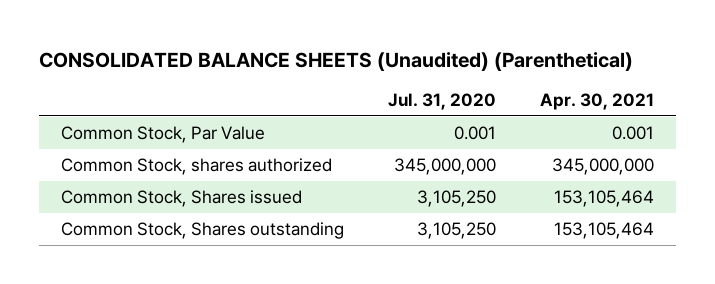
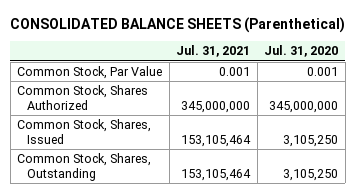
[39,51,634,71] CONSOLIDATED BALANCE SHEETS (Unaudited) (Parenthetical) -> [10,17,346,34] CONSOLIDATED BALANCE SHEETS (Parenthetical)
[539,93,654,111] Apr. 30, 2021 -> none
none -> [176,45,251,58] Jul. 31, 2021
[61,158,333,176] Common Stock, shares authorized -> [17,84,149,110] Common Stock, Shares Authorized
[61,190,303,208] Common Stock, Shares issued -> [17,118,152,144] Common Stock, Shares, Issued
[61,222,345,240] Common Stock, Shares outstanding -> [17,152,152,181] Common Stock, Shares, Outstanding

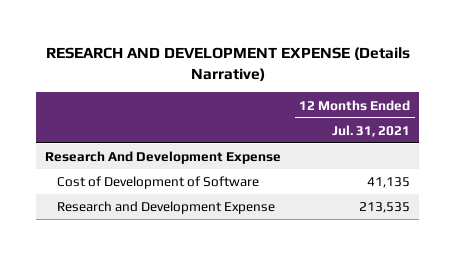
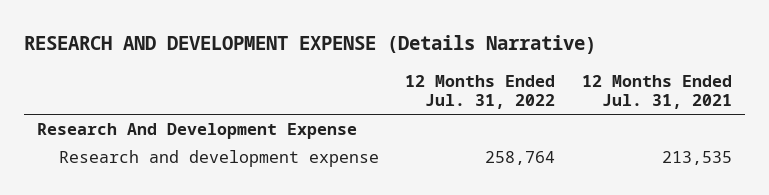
none -> [405,74,556,110] 12 Months Ended Jul. 31, 2022
[57,176,260,190] Cost of Development of Software -> none
[57,201,276,215] Research and Development Expense -> [58,149,379,167] Research and development expense

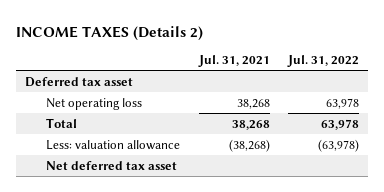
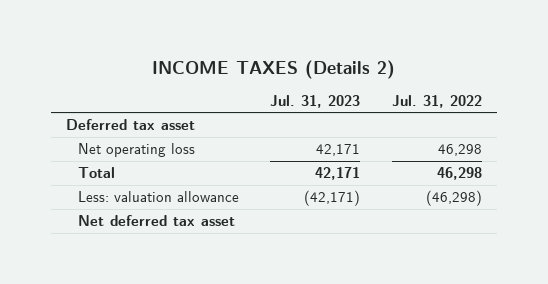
[197,55,270,68] Jul. 31, 2021 -> none
none -> [270,94,361,108] Jul. 31, 2023
[325,97,359,109] 63,978 -> [437,144,482,157] 46,298
[320,118,359,130] 63,978 -> [436,167,482,181] 46,298
[317,138,359,152] (63,978) -> [425,190,482,207] (46,298)

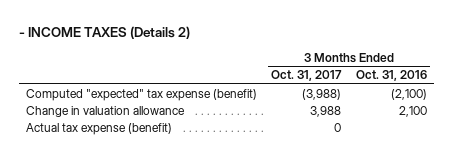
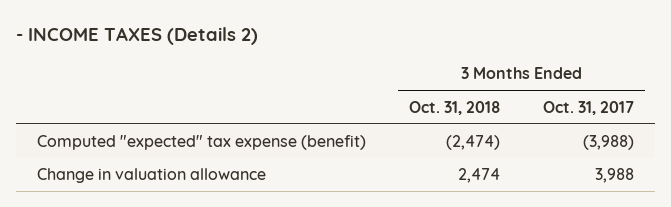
[355,70,427,82] Oct. 31, 2016 -> none
none -> [409,100,501,115] Oct. 31, 2018
[25,122,172,135] Actual tax expense (benefit) -> none

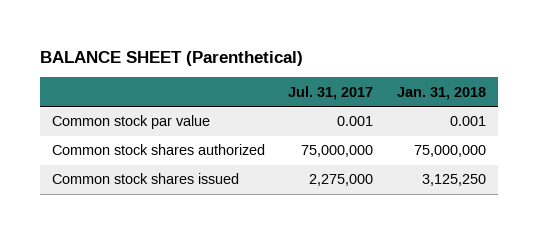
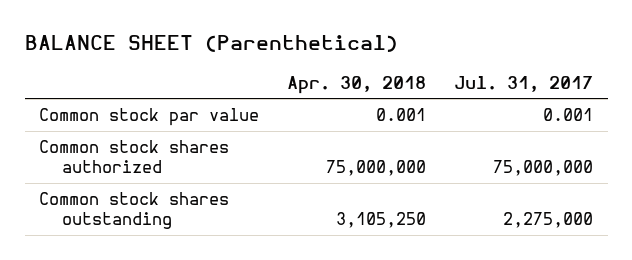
[396,86,486,100] Jan. 31, 2018 -> none
none -> [287,75,427,94] Apr. 30, 2018
[51,173,239,185] Common stock shares issued -> [38,192,229,229] Common stock shares outstanding

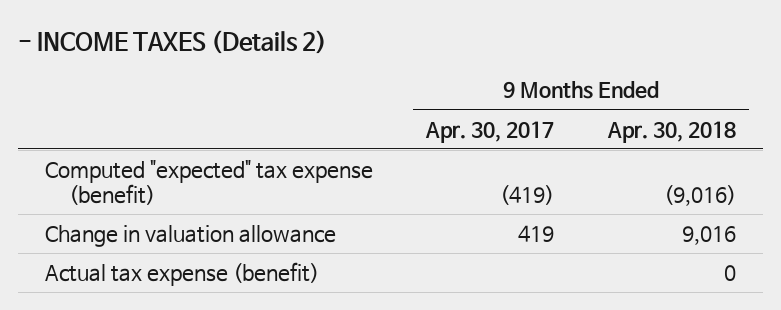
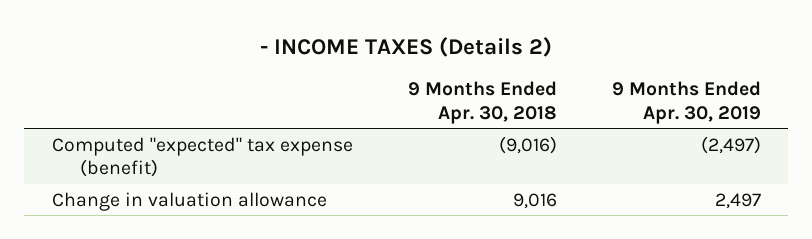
[425,120,555,143] Apr. 30, 2017 -> none
none -> [611,81,761,124] 9 Months Ended Apr. 30, 2019
[44,262,319,287] Actual tax expense (benefit) -> none

